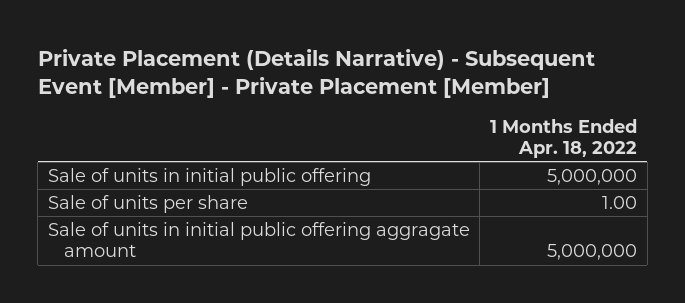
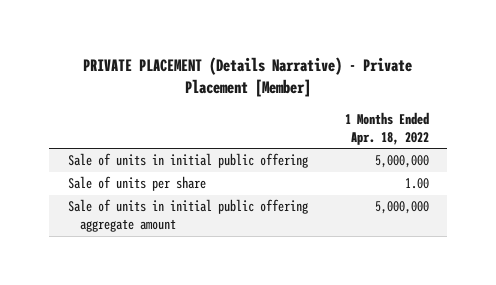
[37,48,595,99] Private Placement (Details Narrative) - Subsequent Event [Member] - Private Placement [Member] -> [83,57,413,98] PRIVATE PLACEMENT (Details Narrative) - Private Placement [Member]
[47,222,470,258] Sale of units in initial public offering aggragate amount -> [67,199,308,233] Sale of units in initial public offering aggregate amount

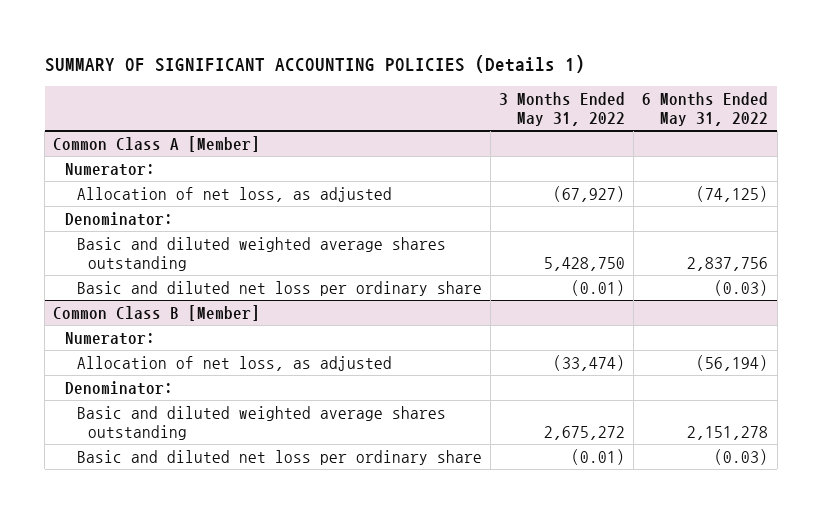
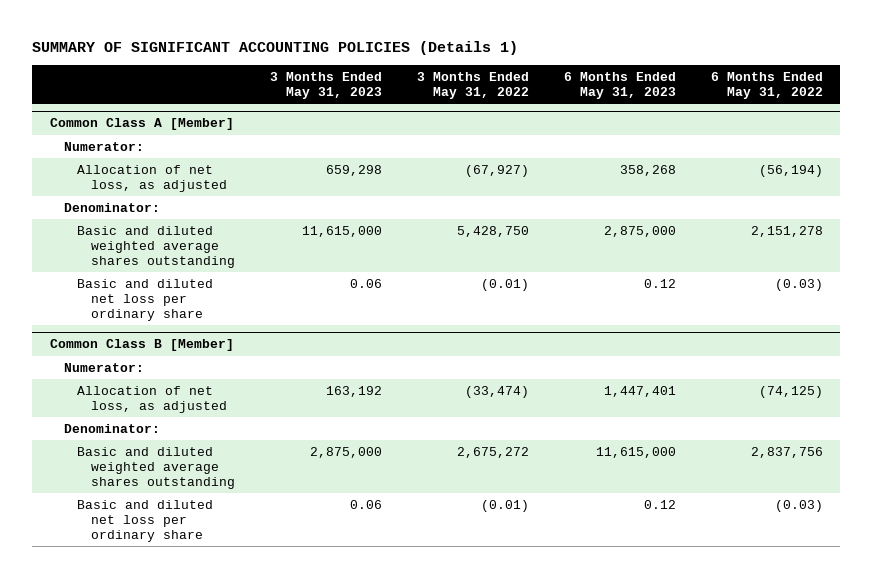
none -> [269,72,382,100] 3 Months Ended May 31, 2023
none -> [563,72,676,100] 6 Months Ended May 31, 2023
[696,185,769,202] (74,125) -> [758,164,823,177] (56,194)
[687,256,769,271] 2,837,756 -> [750,225,823,237] 2,151,278
[696,354,769,371] (56,194) -> [758,385,823,398] (74,125)
[687,425,769,440] 2,151,278 -> [750,446,823,458] 2,837,756

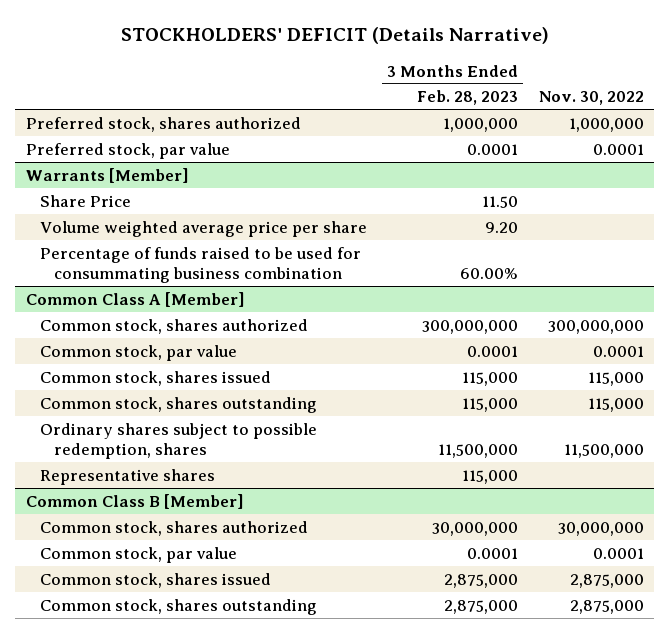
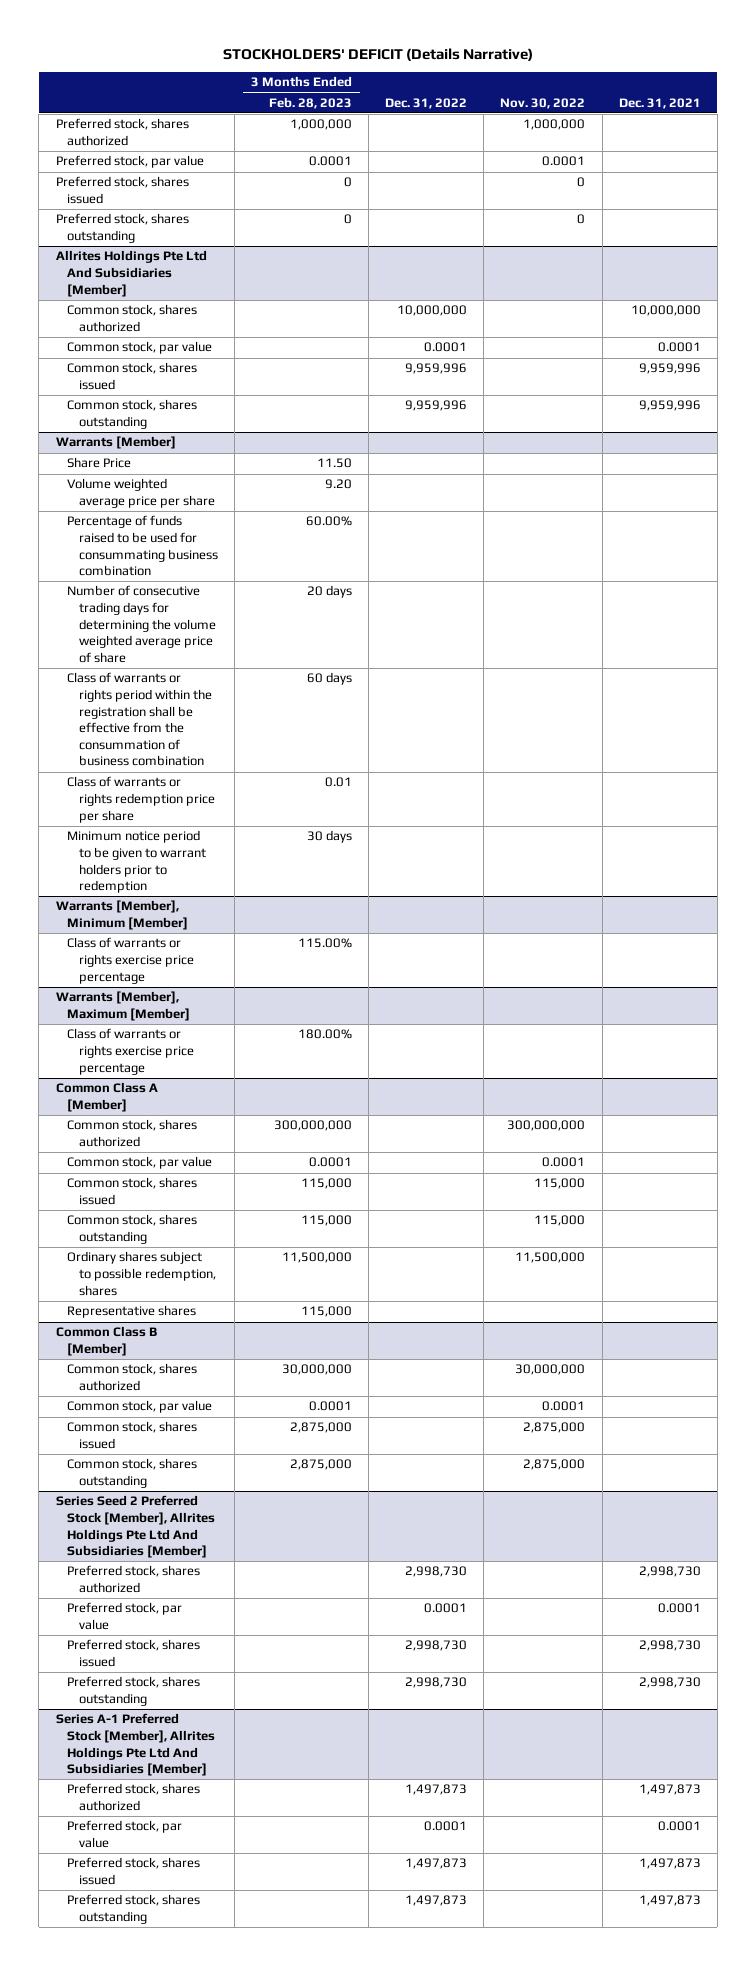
none -> [385,97,468,109] Dec. 31, 2022
none -> [618,97,701,109] Dec. 31, 2021
none -> [55,176,189,205] Preferred stock, shares issued
none -> [55,213,189,244] Preferred stock, shares outstanding
none -> [55,250,207,297] Allrites Holdings Pte Ltd And Subsidiaries [Member]
none -> [67,304,198,333] Common stock, shares authorized
none -> [67,341,213,355] Common stock, par value
none -> [67,362,198,391] Common stock, shares issued
none -> [67,399,198,430] Common stock, shares outstanding
none -> [67,585,216,663] Number of consecutive trading days for determining the volume weighted average price of share
none -> [67,672,212,767] Class of warrants or rights period within the registration shall be effective from the consummation of business combination
none -> [67,776,215,823] Class of warrants or rights redemption price per share
none -> [67,830,206,894] Minimum notice period to be given to warrant holders prior to redemption
none -> [55,900,189,931] Warrants [Member], Minimum [Member]
none -> [67,937,194,984] Class of warrants or rights exercise price percentage
none -> [55,991,191,1022] Warrants [Member], Maximum [Member]
none -> [67,1028,194,1075] Class of warrants or rights exercise price percentage
none -> [55,1495,216,1559] Series Seed 2 Preferred Stock [Member], Allrites Holdings Pte Ltd And Subsidiaries [Member]
none -> [67,1565,201,1594] Preferred stock, shares authorized
none -> [67,1602,183,1631] Preferred stock, par value
none -> [67,1639,201,1668] Preferred stock, shares issued
none -> [67,1676,201,1707] Preferred stock, shares outstanding
none -> [55,1713,216,1777] Series A-1 Preferred Stock [Member], Allrites Holdings Pte Ltd And Subsidiaries [Member]
none -> [67,1783,201,1812] Preferred stock, shares authorized
none -> [67,1820,183,1849] Preferred stock, par value
none -> [67,1857,201,1886] Preferred stock, shares issued
none -> [67,1894,201,1925] Preferred stock, shares outstanding

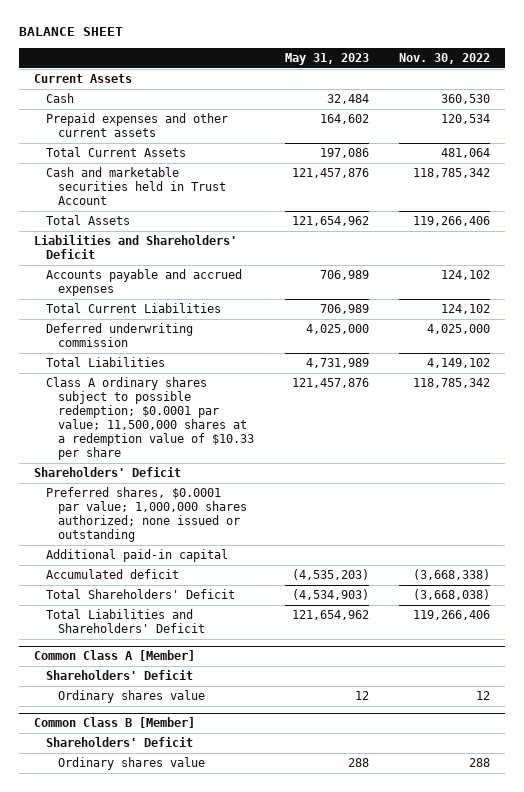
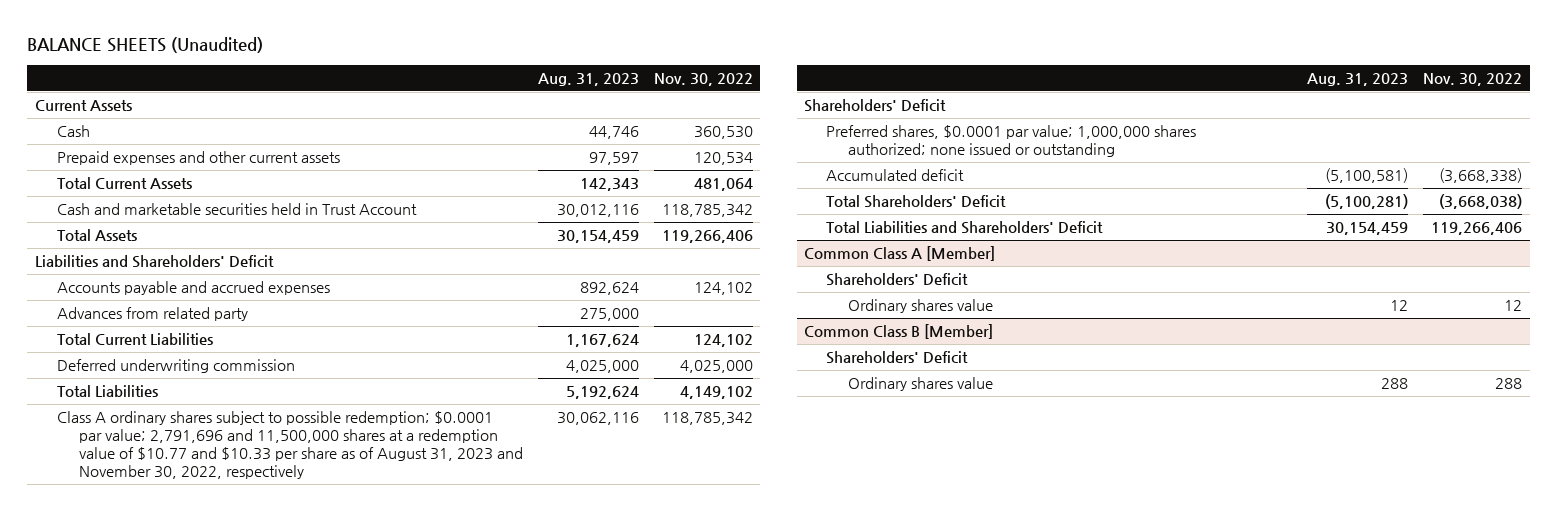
[18,27,123,37] BALANCE SHEET -> [27,37,264,54] BALANCE SHEETS (Unaudited)
[284,53,369,66] May 31, 2023 -> none
none -> [537,72,639,86] Aug. 31, 2023
none -> [56,307,248,322] Advances from related party
[46,377,255,461] Class A ordinary shares subject to possible redemption; $0.0001 par value; 11,500,000 shares at a redemption value of $10.33 per share -> [56,411,523,480] Class A ordinary shares subject to possible redemption; $0.0001 par value; 2,791,696 and 11,500,000 shares at a redemption value of $10.77 and $10.33 per share as of August 31, 2023 and November 30, 2022, respectively
[46,549,229,563] Additional paid-in capital -> none

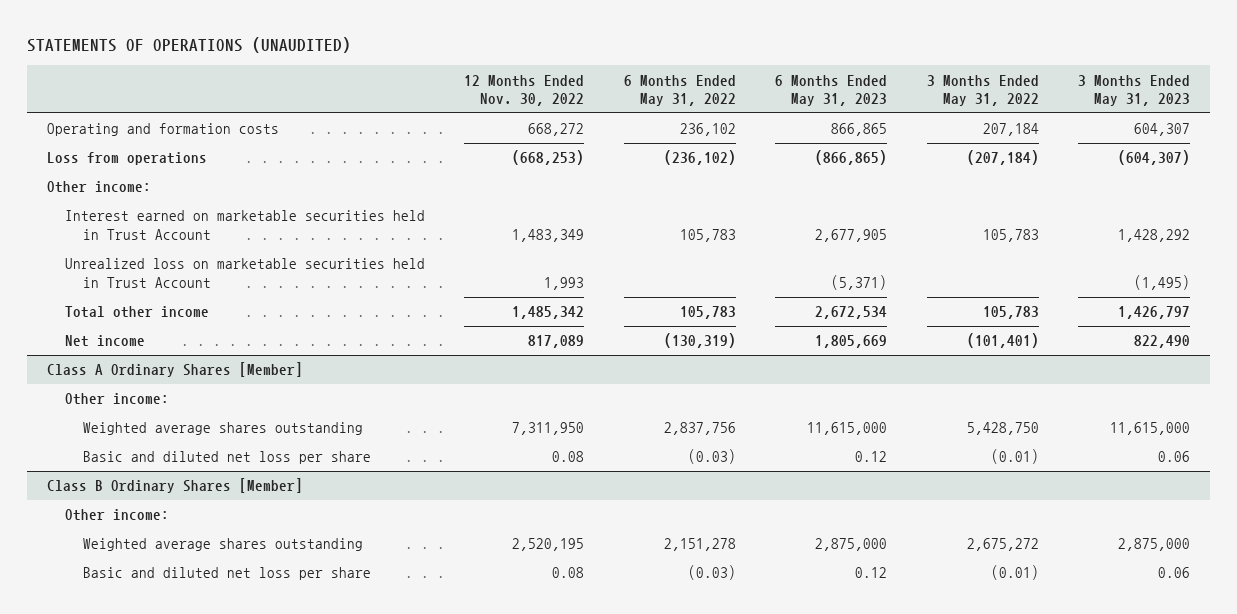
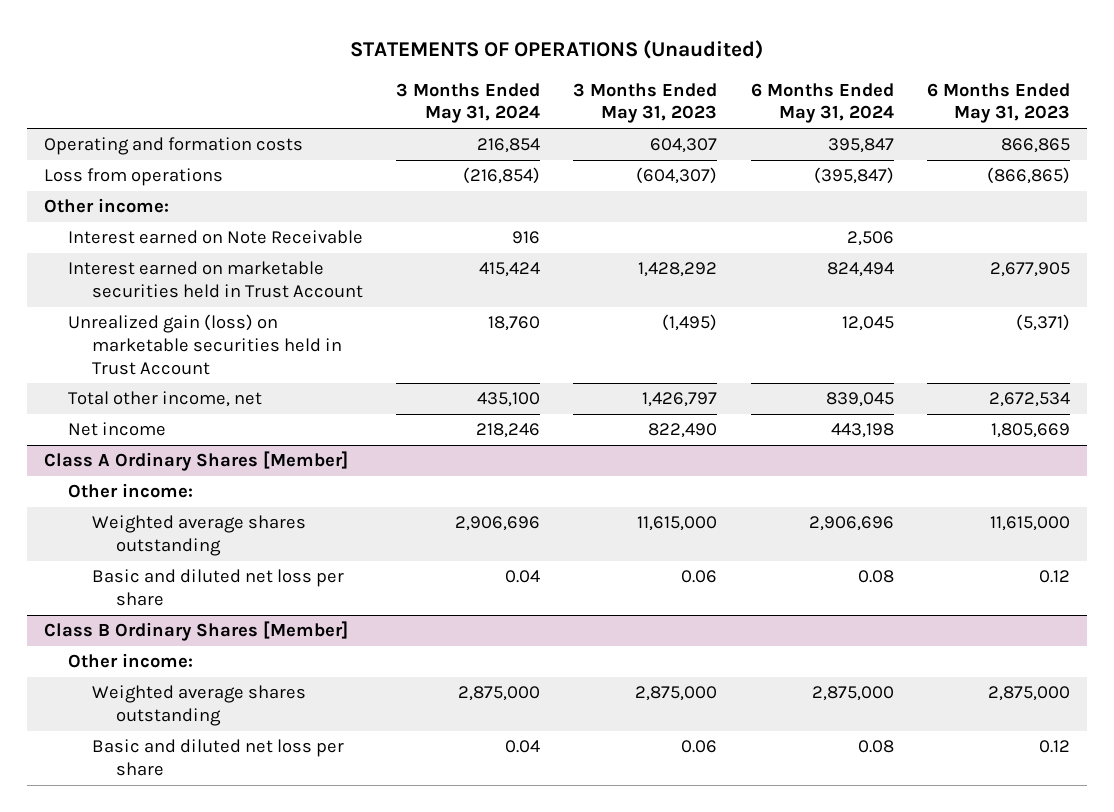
[27,37,352,54] STATEMENTS OF OPERATIONS (UNAUDITED) -> [350,39,764,59] STATEMENTS OF OPERATIONS (Unaudited)
[464,74,585,106] 12 Months Ended Nov. 30, 2022 -> none
[623,74,736,106] 6 Months Ended May 31, 2022 -> none
[926,74,1039,106] 3 Months Ended May 31, 2022 -> none
none -> [396,82,541,124] 3 Months Ended May 31, 2024
none -> [750,82,894,124] 6 Months Ended May 31, 2024
none -> [67,230,363,245] Interest earned on Note Receivable
[65,258,426,288] Unrealized loss on marketable securities held in Trust Account -> [67,314,342,375] Unrealized gain (loss) on marketable securities held in Trust Account
[65,306,210,319] Total other income -> [67,391,262,408] Total other income, net

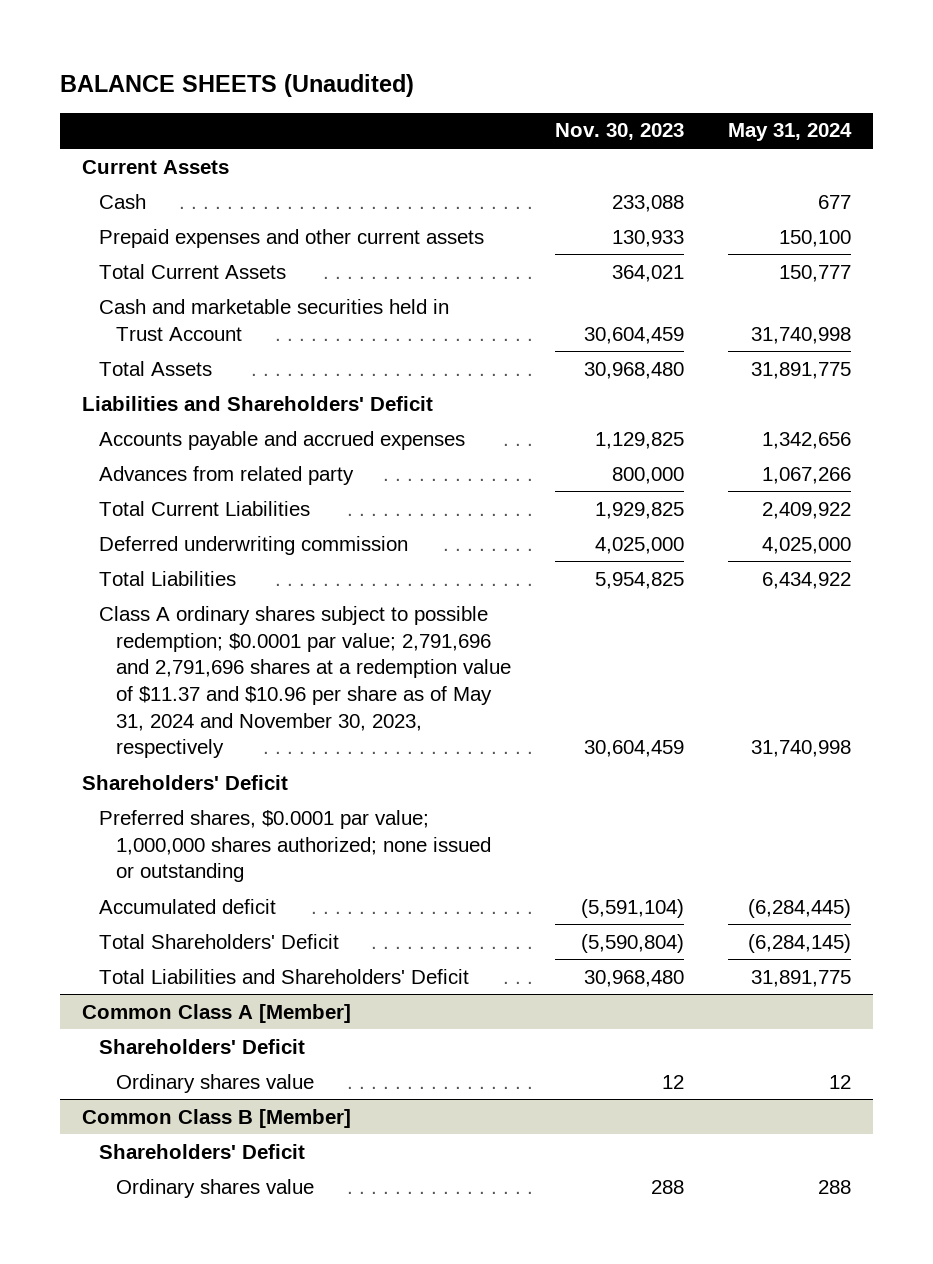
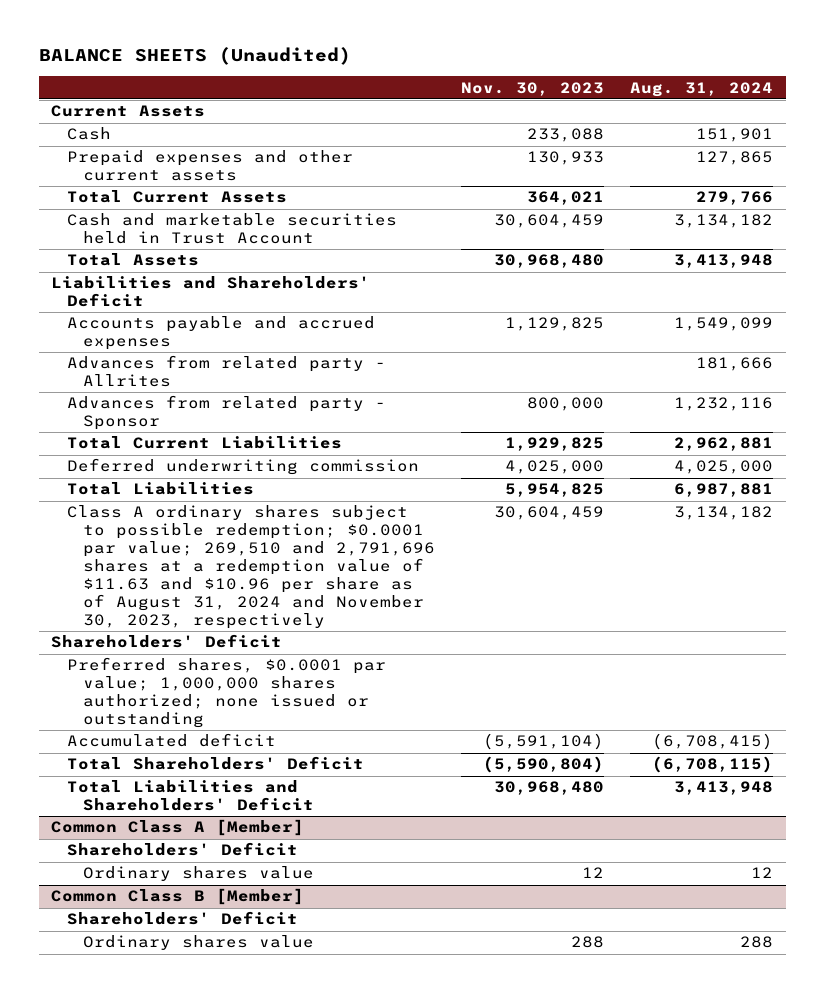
[727,123,852,142] May 31, 2024 -> none
none -> [629,81,773,97] Aug. 31, 2024
none -> [67,355,387,388] Advances from related party - Allrites
[99,465,355,485] Advances from related party -> [67,395,387,431] Advances from related party - Sponsor
[99,605,512,759] Class A ordinary shares subject to possible redemption; $0.0001 par value; 2,791,696 and 2,791,696 shares at a redemption value of $11.37 and $10.96 per share as of May 31, 2024 and November 30, 2023, respectively -> [67,505,436,630] Class A ordinary shares subject to possible redemption; $0.0001 par value; 269,510 and 2,791,696 shares at a redemption value of $11.63 and $10.96 per share as of August 31, 2024 and November 30, 2023, respectively

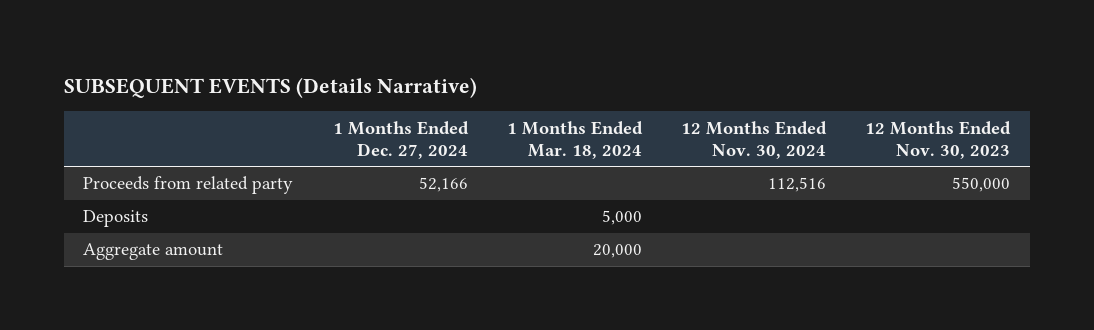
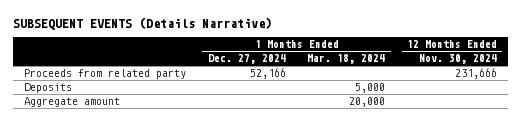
[865,120,1012,160] 12 Months Ended Nov. 30, 2023 -> none
[768,177,827,193] 112,516 -> [454,68,497,80] 231,666

